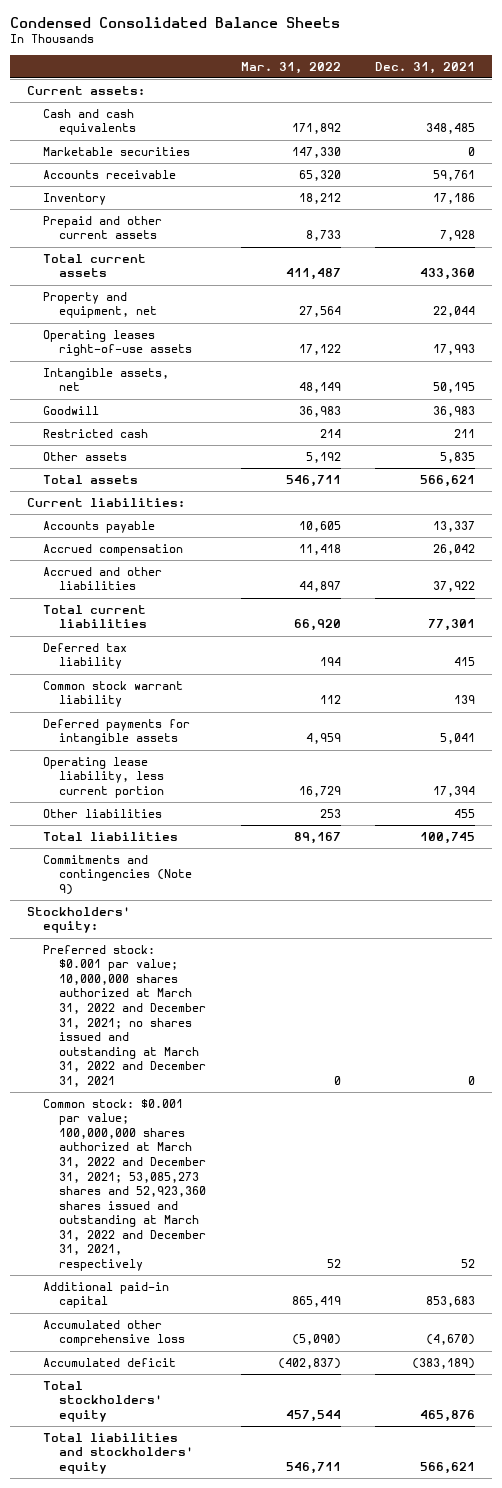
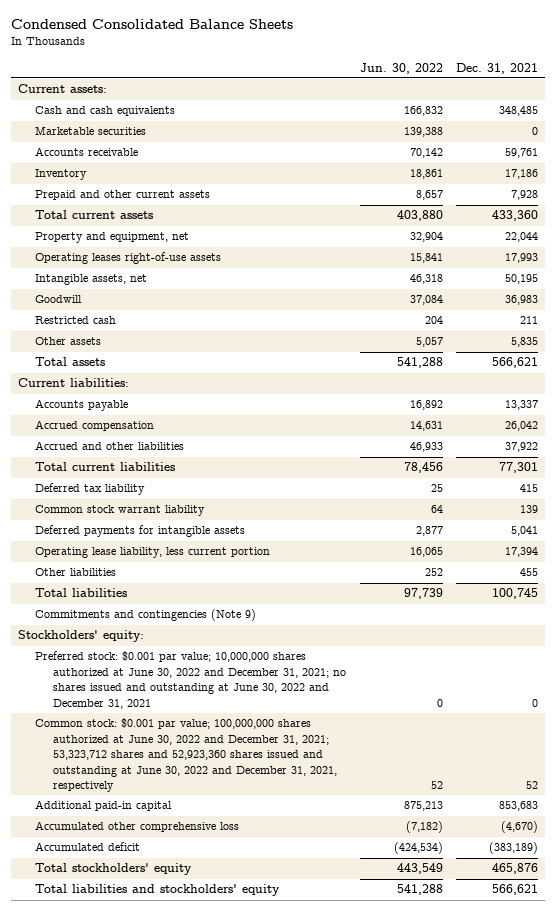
[240,61,341,74] Mar. 31, 2022 -> none
none -> [359,62,443,74] Jun. 30, 2022
[43,944,207,1087] Preferred stock: $0.001 par value; 10,000,000 shares authorized at March 31, 2022 and December 31, 2021; no shares issued and outstanding at March 31, 2022 and December 31, 2021 -> [35,651,346,709] Preferred stock: $0.001 par value; 10,000,000 shares authorized at June 30, 2022 and December 31, 2021; no shares issued and outstanding at June 30, 2022 and December 31, 2021
[43,1098,207,1271] Common stock: $0.001 par value; 100,000,000 shares authorized at March 31, 2022 and December 31, 2021; 53,085,273 shares and 52,923,360 shares issued and outstanding at March 31, 2022 and December 31, 2021, respectively -> [35,718,337,793] Common stock: $0.001 par value; 100,000,000 shares authorized at June 30, 2022 and December 31, 2021; 53,323,712 shares and 52,923,360 shares issued and outstanding at June 30, 2022 and December 31, 2021, respectively

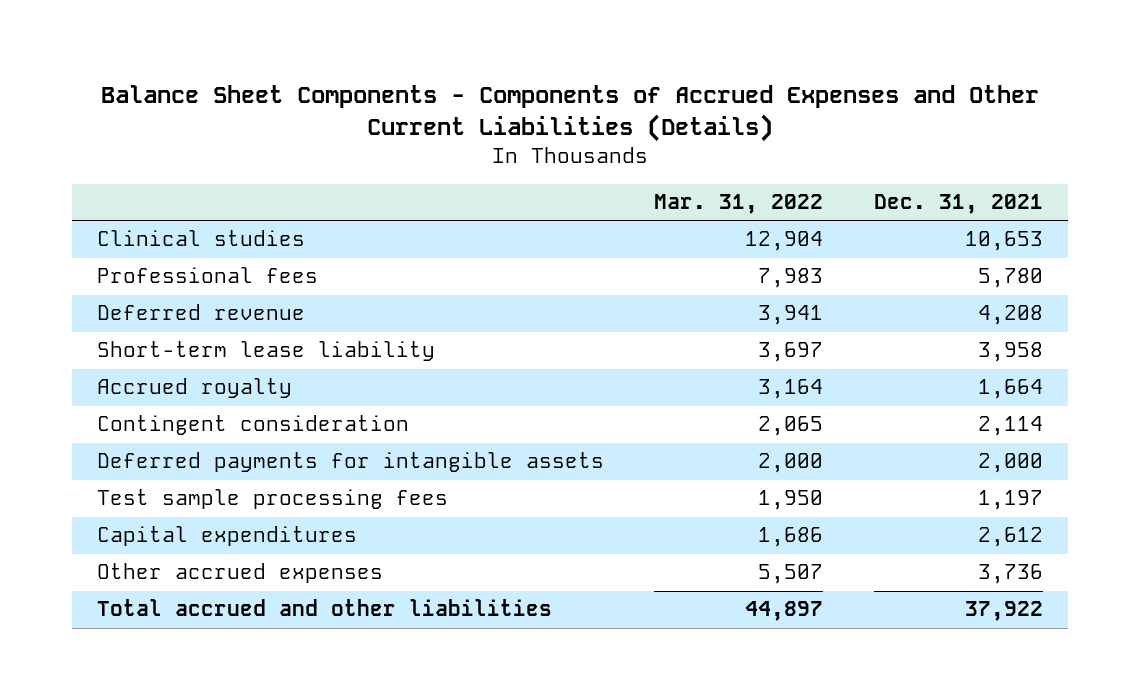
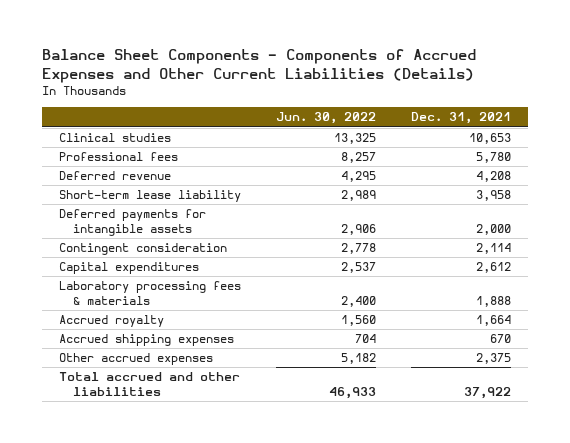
[654,194,824,215] Mar. 31, 2022 -> none
none -> [276,112,377,125] Jun. 30, 2022
[96,489,448,510] Test sample processing fees -> none
[96,415,409,436] Contingent consideration -> [59,243,228,256] Contingent consideration
none -> [59,281,242,306] Laboratory processing fees & materials
[96,378,292,399] Accrued royalty -> [59,315,165,328] Accrued royalty
none -> [59,334,235,347] Accrued shipping expenses
[977,564,1043,585] 3,736 -> [475,353,511,365] 2,375

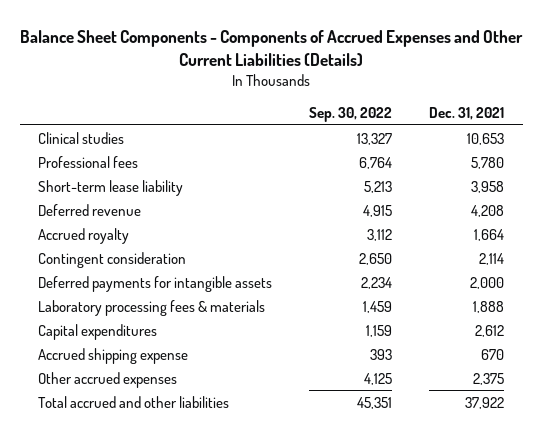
[276,112,377,125] Jun. 30, 2022 -> none
none -> [309,106,393,122] Sep. 30, 2022
[59,171,172,181] Deferred revenue -> [38,203,142,216] Deferred revenue
[59,315,165,328] Accrued royalty -> [38,227,130,244] Accrued royalty
[59,209,207,237] Deferred payments for intangible assets -> [38,275,273,292] Deferred payments for intangible assets
[59,262,200,275] Capital expenditures -> [38,323,158,340] Capital expenditures
[59,334,235,347] Accrued shipping expenses -> [38,347,189,364] Accrued shipping expense

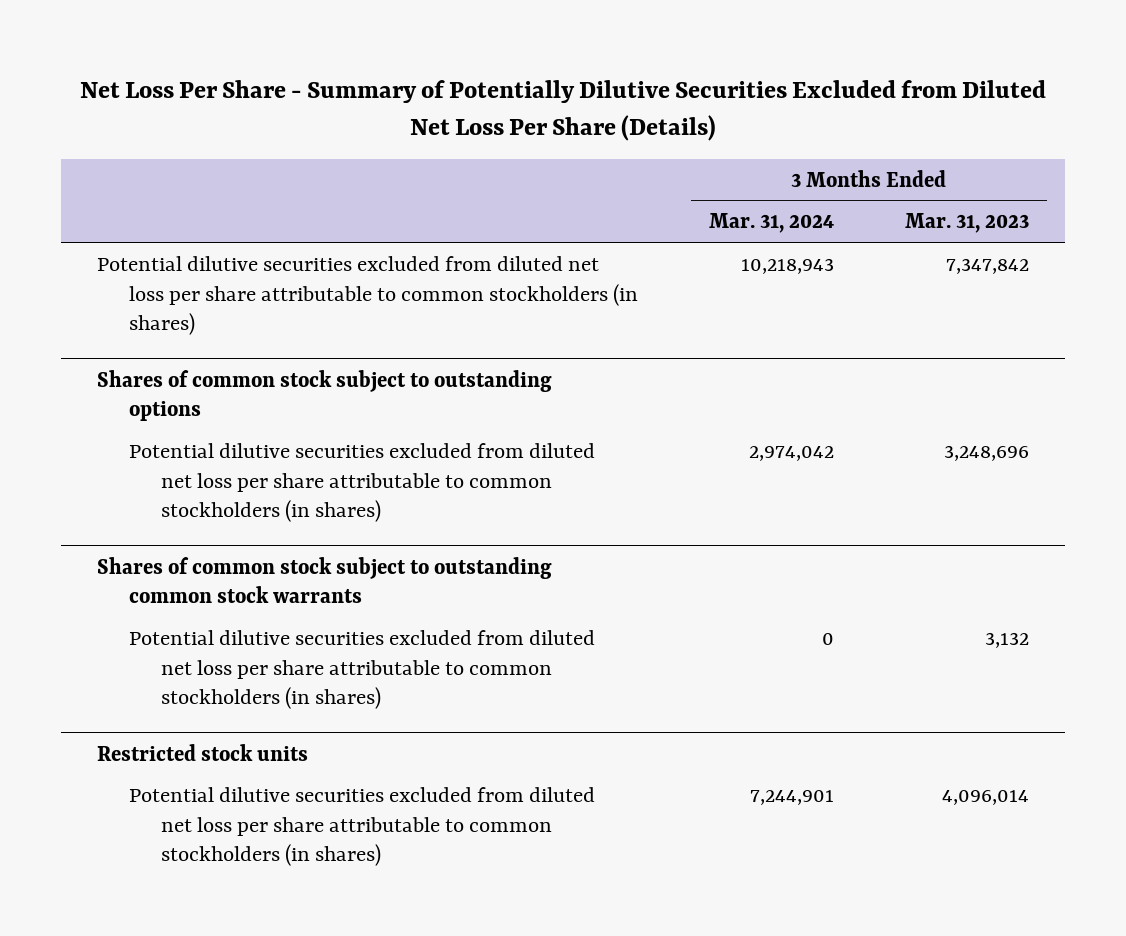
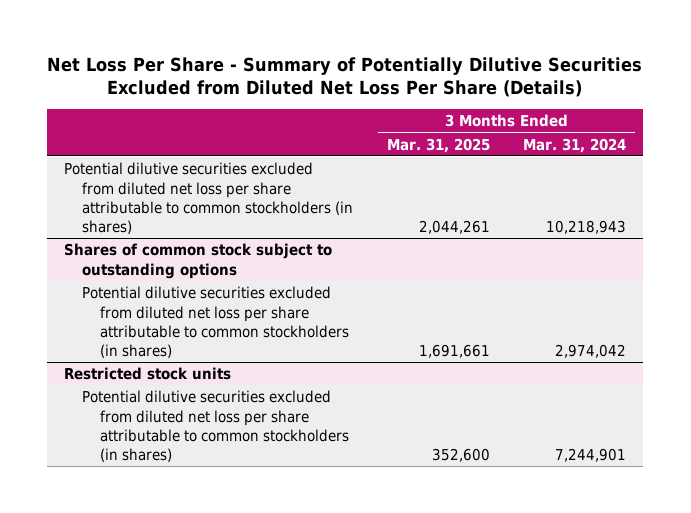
[905,213,1030,234] Mar. 31, 2023 -> none
none -> [386,137,490,153] Mar. 31, 2025
[97,556,553,604] Shares of common stock subject to outstanding common stock warrants -> none
[128,629,595,710] Potential dilutive securities excluded from diluted net loss per share attributable to common stockholders (in shares) -> none

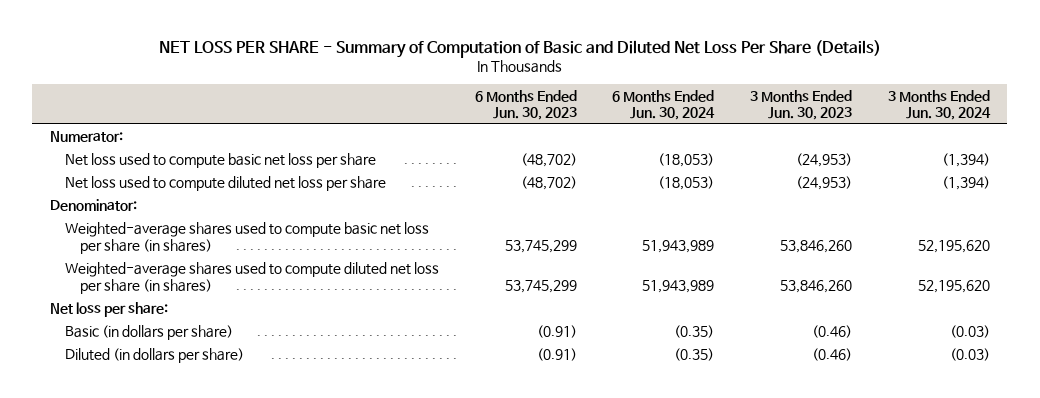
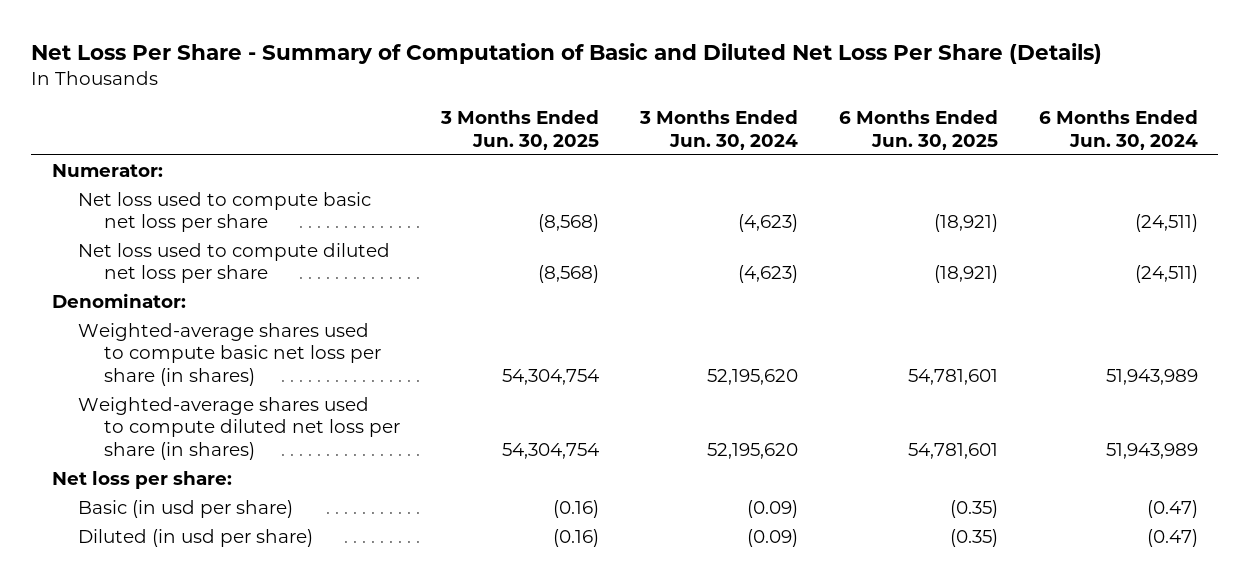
[158,39,881,58] NET LOSS PER SHARE - Summary of Computation of Basic and Diluted Net Loss Per Share (Details) -> [31,42,1103,64] Net Loss Per Share - Summary of Computation of Basic and Diluted Net Loss Per Share (Details)
[474,89,577,121] 6 Months Ended Jun. 30, 2023 -> none
[749,89,852,121] 3 Months Ended Jun. 30, 2023 -> none
none -> [439,110,599,150] 3 Months Ended Jun. 30, 2025
none -> [838,110,998,150] 6 Months Ended Jun. 30, 2025
[658,153,715,168] (18,053) -> [1134,214,1198,233] (24,511)
[941,153,990,168] (1,394) -> [737,214,798,233] (4,623)
[658,176,715,191] (18,053) -> [1134,265,1198,284] (24,511)
[941,176,990,191] (1,394) -> [737,265,798,284] (4,623)
[65,325,234,341] Basic (in dollars per share) -> [77,500,293,519] Basic (in usd per share)
[674,325,715,339] (0.35) -> [1146,500,1198,519] (0.47)
[949,325,990,339] (0.03) -> [746,500,798,519] (0.09)
[65,348,245,364] Diluted (in dollars per share) -> [77,529,313,548] Diluted (in usd per share)
[674,348,715,362] (0.35) -> [1146,529,1198,548] (0.47)
[949,348,990,362] (0.03) -> [746,529,798,548] (0.09)

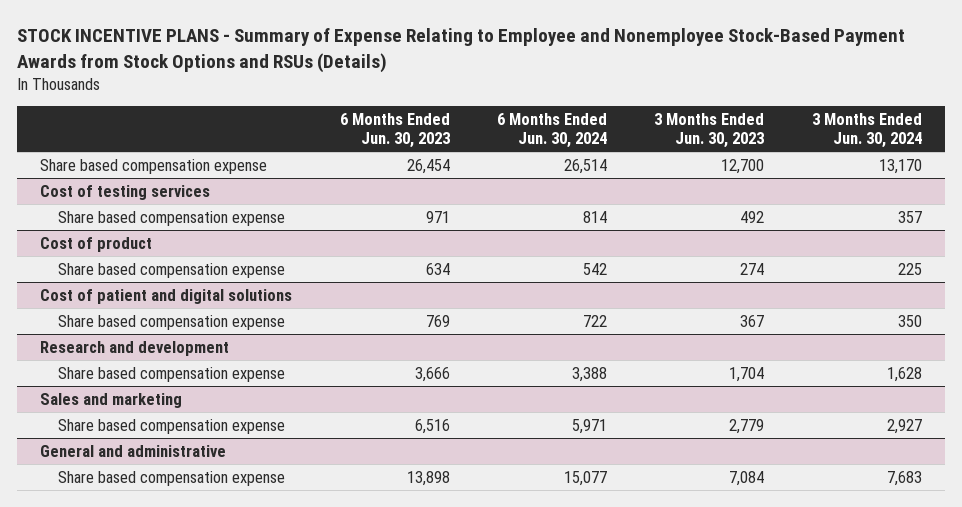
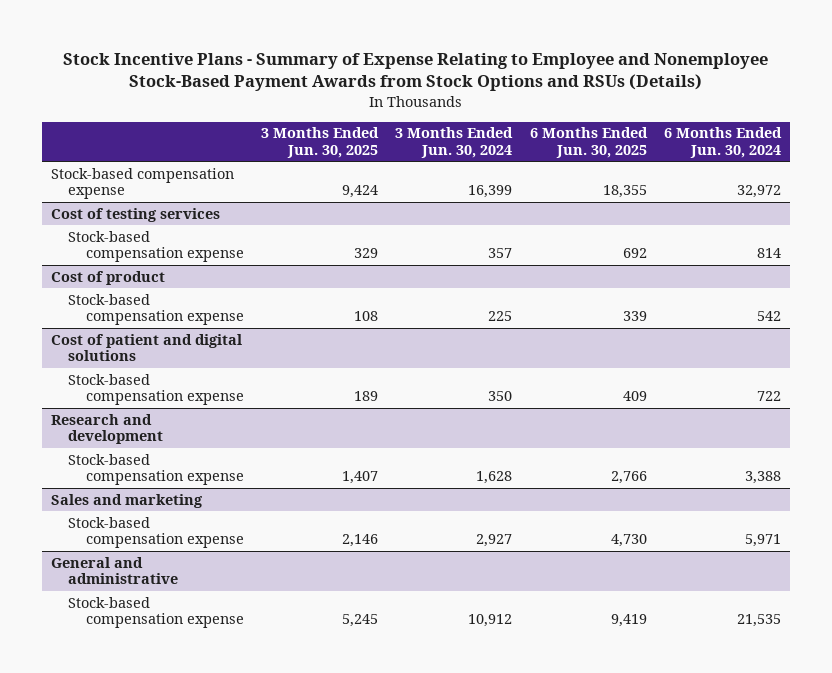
[16,28,905,73] STOCK INCENTIVE PLANS - Summary of Expense Relating to Employee and Nonemployee Stock-Based Payment Awards from Stock Options and RSUs (Details) -> [63,52,769,92] Stock Incentive Plans - Summary of Expense Relating to Employee and Nonemployee Stock-Based Payment Awards from Stock Options and RSUs (Details)
[339,112,450,148] 6 Months Ended Jun. 30, 2023 -> none
[654,112,765,148] 3 Months Ended Jun. 30, 2023 -> none
none -> [260,127,379,158] 3 Months Ended Jun. 30, 2025
none -> [529,127,648,158] 6 Months Ended Jun. 30, 2025
[40,158,268,174] Share based compensation expense -> [50,167,234,200] Stock-based compensation expense
[563,158,607,174] 26,514 -> [737,185,782,199] 32,972
[878,158,922,174] 13,170 -> [468,185,513,199] 16,399
[57,210,285,226] Share based compensation expense -> [68,230,244,263] Stock-based compensation expense
[57,262,285,278] Share based compensation expense -> [68,293,244,326] Stock-based compensation expense
[57,314,285,330] Share based compensation expense -> [68,373,244,406] Stock-based compensation expense
[57,366,285,382] Share based compensation expense -> [68,453,244,486] Stock-based compensation expense
[57,418,285,434] Share based compensation expense -> [68,516,244,549] Stock-based compensation expense
[57,470,285,486] Share based compensation expense -> [68,596,244,629] Stock-based compensation expense
[563,470,607,486] 15,077 -> [737,614,782,628] 21,535
[886,470,922,486] 7,683 -> [468,614,513,628] 10,912

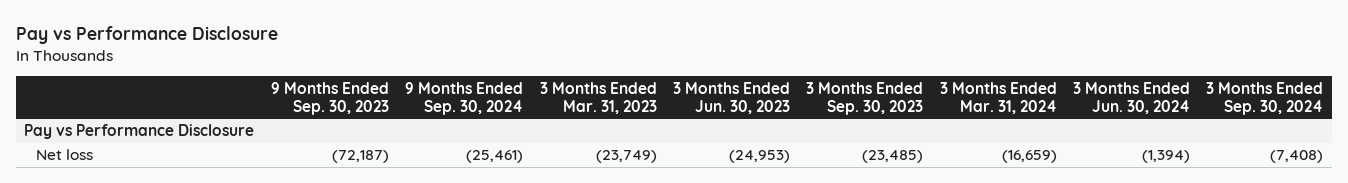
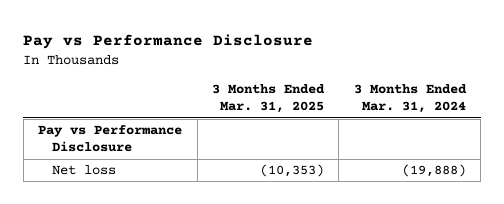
[270,81,389,116] 9 Months Ended Sep. 30, 2023 -> none
[405,81,524,116] 9 Months Ended Sep. 30, 2024 -> none
[539,81,657,115] 3 Months Ended Mar. 31, 2023 -> none
[672,81,790,115] 3 Months Ended Jun. 30, 2023 -> none
[806,81,924,116] 3 Months Ended Sep. 30, 2023 -> none
[1073,81,1191,115] 3 Months Ended Jun. 30, 2024 -> none
[1206,81,1324,116] 3 Months Ended Sep. 30, 2024 -> none
none -> [212,84,326,114] 3 Months Ended Mar. 31, 2025
[1001,150,1057,164] (16,659) -> [401,164,466,178] (19,888)

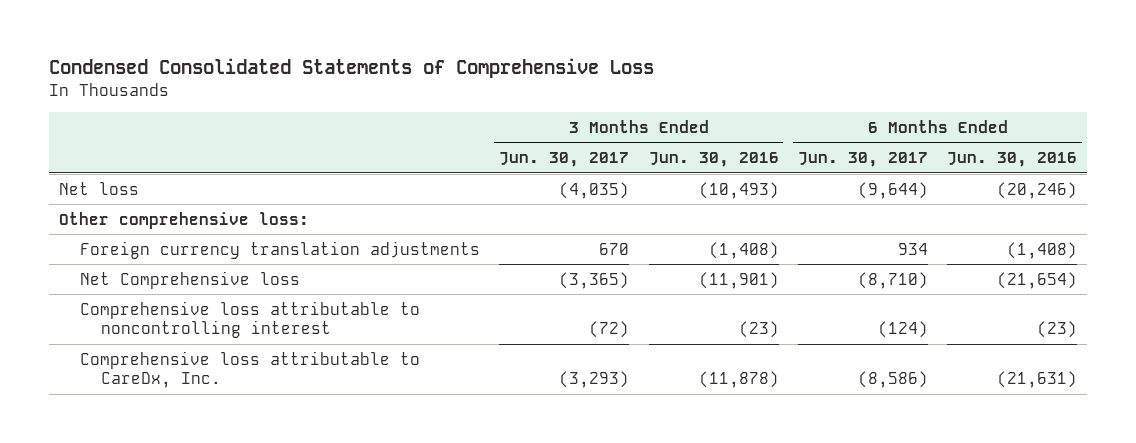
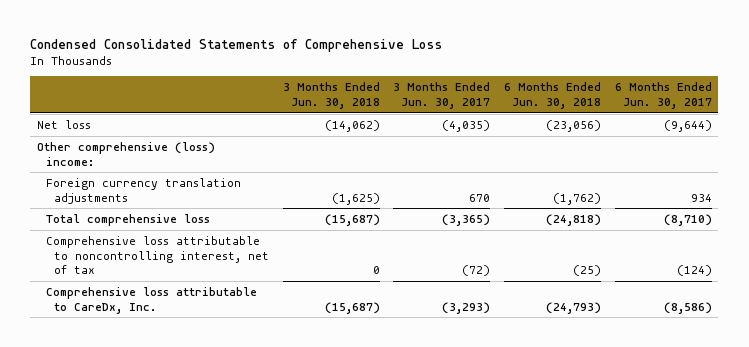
[648,152,779,168] Jun. 30, 2016 -> none
[947,152,1078,168] Jun. 30, 2016 -> none
none -> [282,82,380,109] 3 Months Ended Jun. 30, 2018
none -> [504,82,602,109] 6 Months Ended Jun. 30, 2018
[58,211,309,229] Other comprehensive loss: -> [37,141,216,166] Other comprehensive (loss) income:
[79,270,300,289] Net Comprehensive loss -> [45,213,210,226] Total comprehensive loss
[79,300,420,339] Comprehensive loss attributable to noncontrolling interest -> [45,235,270,275] Comprehensive loss attributable to noncontrolling interest, net of tax

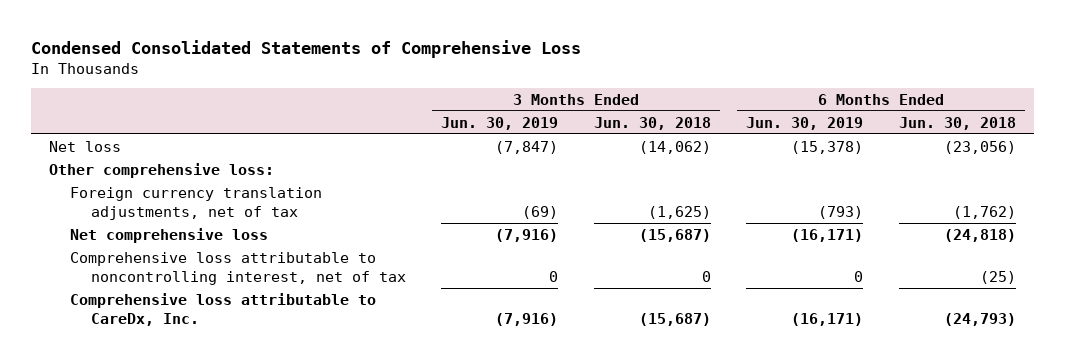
[393,82,491,109] 3 Months Ended Jun. 30, 2017 -> none
[614,82,712,109] 6 Months Ended Jun. 30, 2017 -> none
none -> [441,116,559,130] Jun. 30, 2019
none -> [746,116,864,130] Jun. 30, 2019
[37,141,216,166] Other comprehensive (loss) income: -> [49,162,275,178] Other comprehensive loss:
[45,177,241,204] Foreign currency translation adjustments -> [69,186,322,220] Foreign currency translation adjustments, net of tax
[45,213,210,226] Total comprehensive loss -> [69,227,268,243] Net comprehensive loss

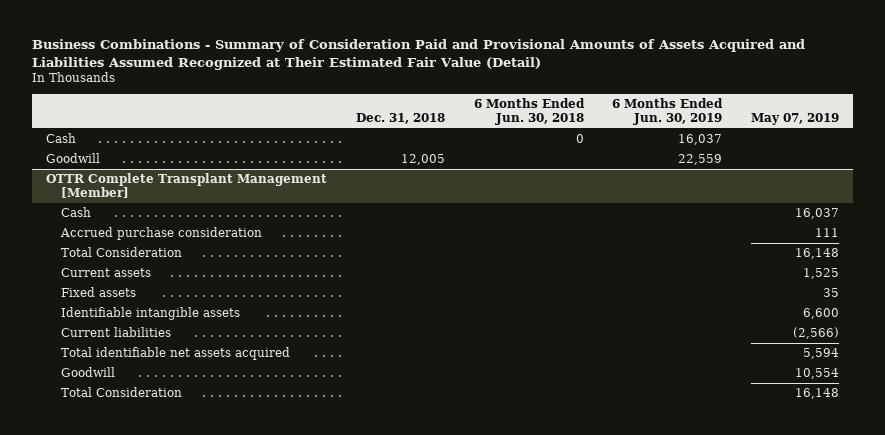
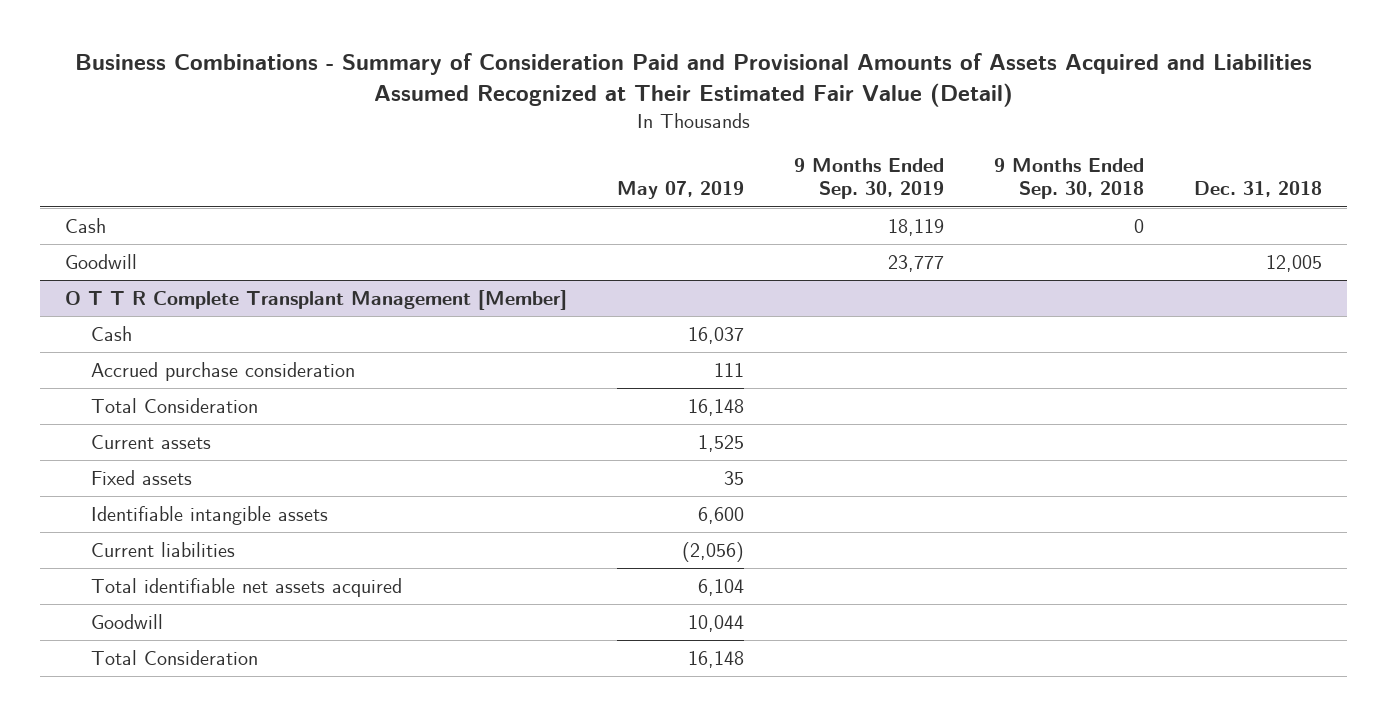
[473,97,585,125] 6 Months Ended Jun. 30, 2018 -> none
[612,97,724,125] 6 Months Ended Jun. 30, 2019 -> none
none -> [794,158,945,200] 9 Months Ended Sep. 30, 2019
none -> [994,158,1145,200] 9 Months Ended Sep. 30, 2018
[46,173,328,199] OTTR Complete Transplant Management [Member] -> [64,289,567,310] O T T R Complete Transplant Management [Member]
[793,327,840,340] (2,566) -> [681,541,744,562] (2,056)
[803,348,840,360] 5,594 -> [697,578,744,596] 6,104
[795,368,840,380] 10,554 -> [687,614,744,632] 10,044

